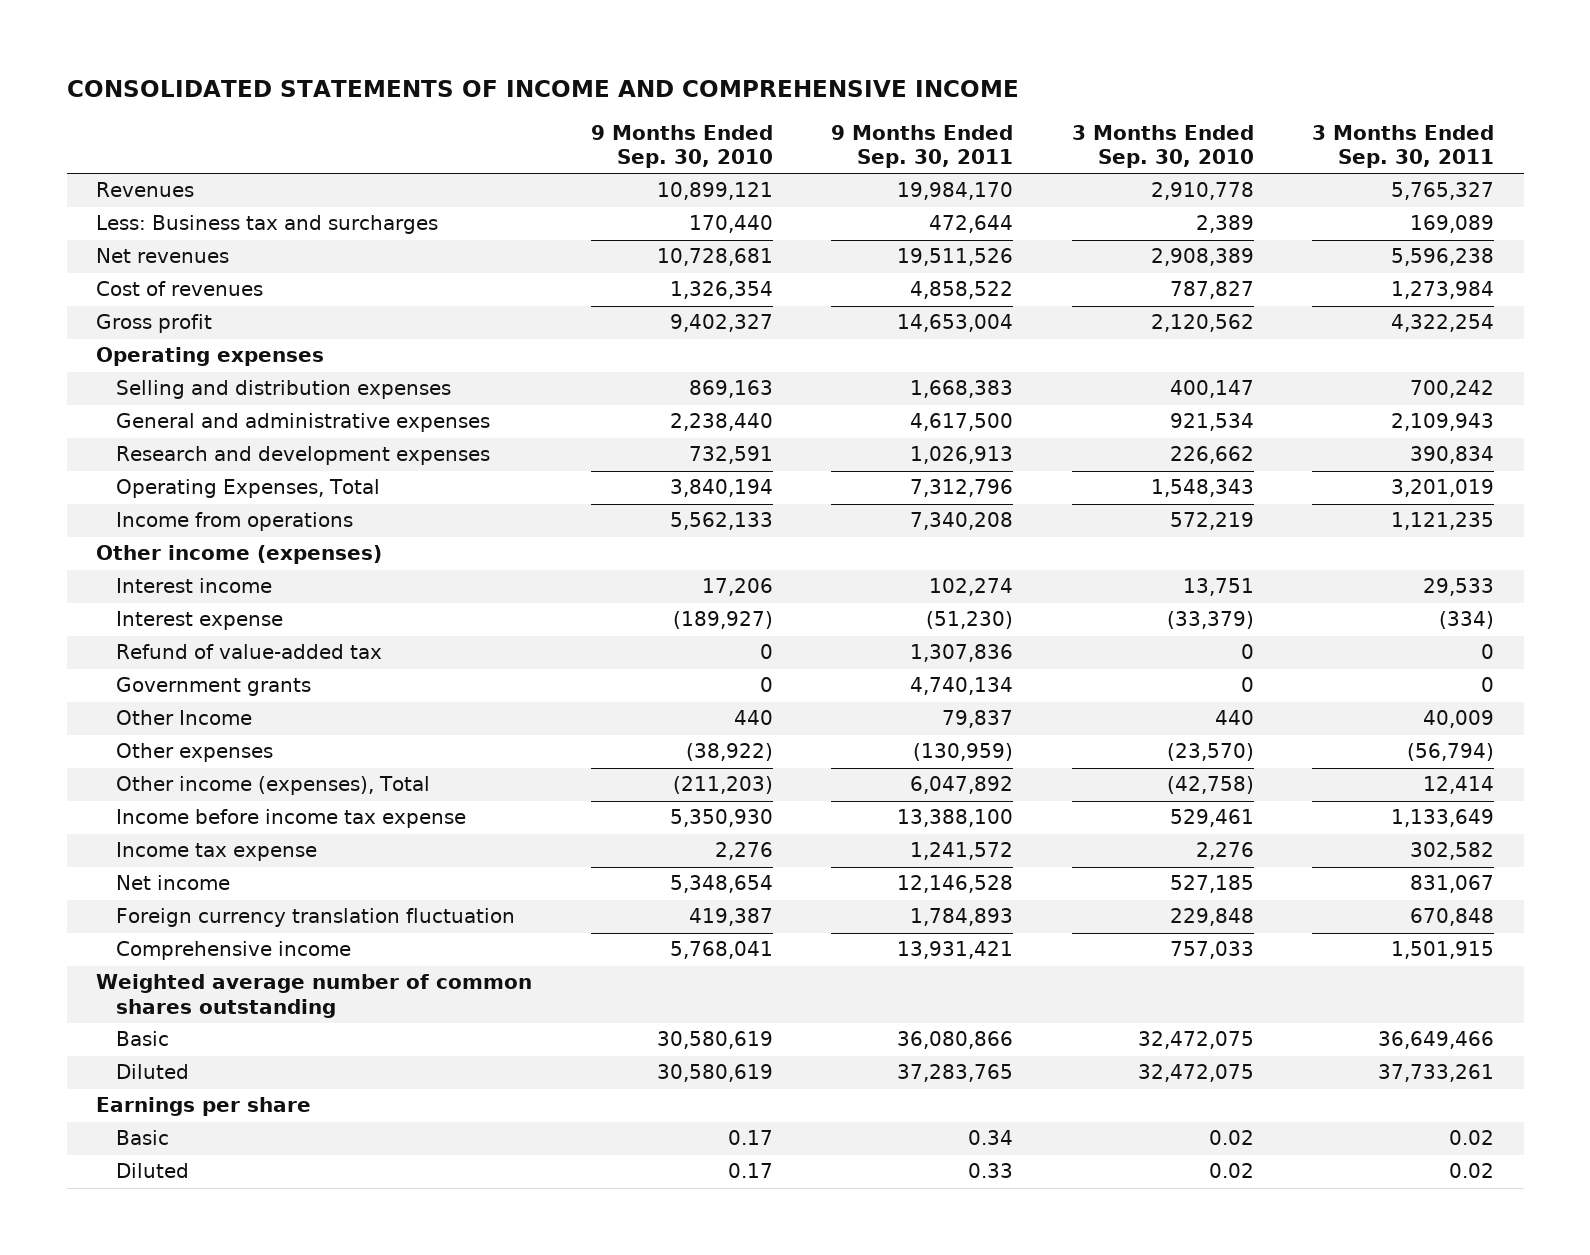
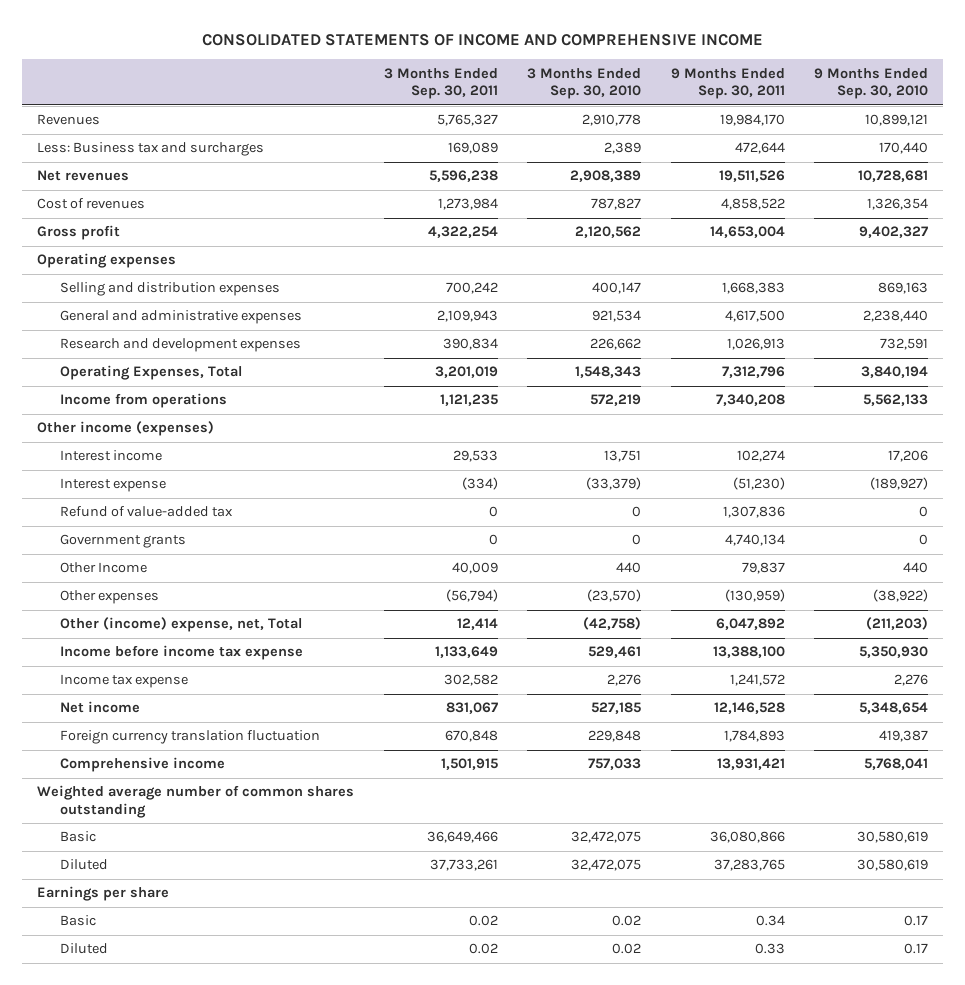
[115,776,430,796] Other income (expenses), Total -> [59,617,302,633] Other (income) expense, net, Total

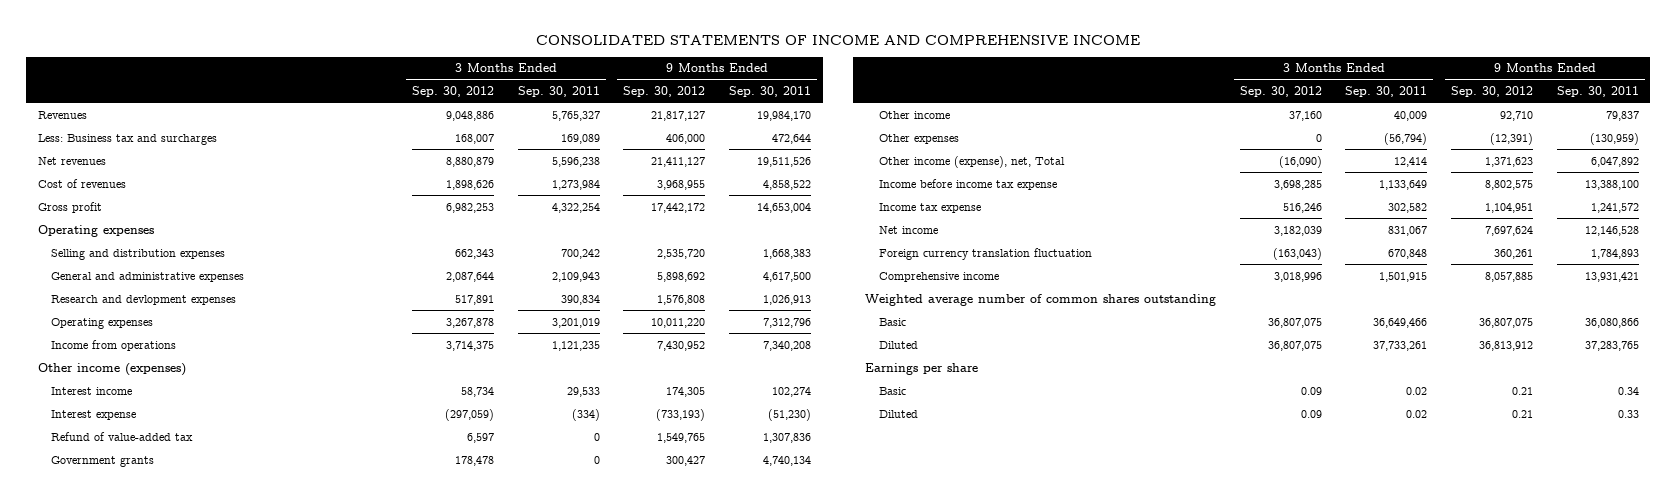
[527,67,642,100] 3 Months Ended Sep. 30, 2010 -> none
[814,67,929,100] 9 Months Ended Sep. 30, 2010 -> none
none -> [412,86,495,98] Sep. 30, 2012
none -> [623,86,706,98] Sep. 30, 2012
[59,338,301,353] Research and development expenses -> [50,294,236,305] Research and devlopment expenses
[59,365,242,381] Operating Expenses, Total -> [50,317,153,329] Operating expenses
[59,562,147,574] Other Income -> [878,110,950,119] Other income
[59,617,302,633] Other (income) expense, net, Total -> [878,155,1065,168] Other income (expense), net, Total

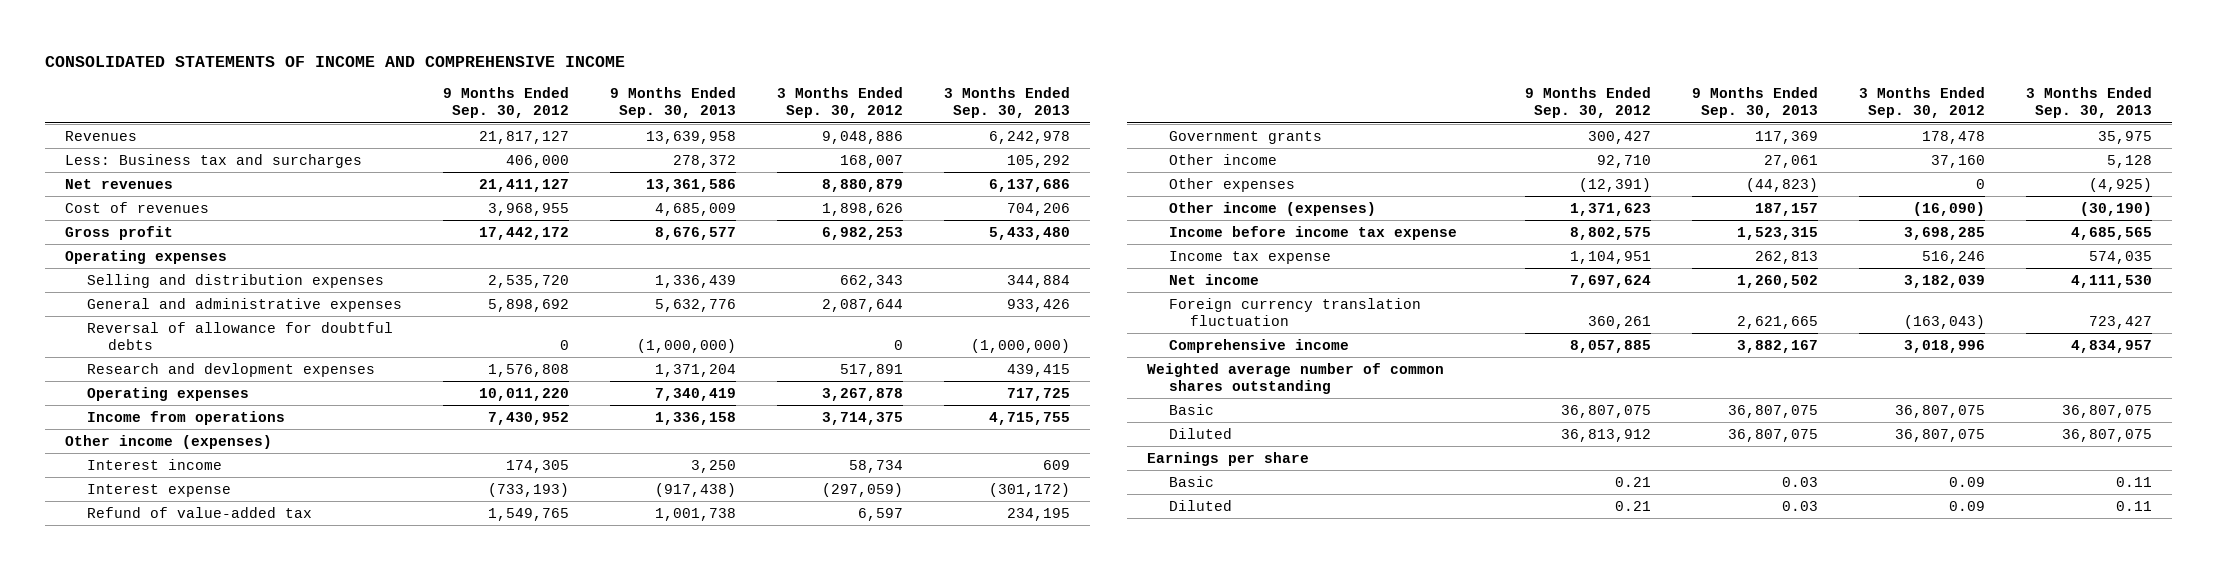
[517,86,600,98] Sep. 30, 2011 -> none
[728,86,811,98] Sep. 30, 2011 -> none
none -> [609,87,736,119] 9 Months Ended Sep. 30, 2013
none -> [943,87,1070,119] 3 Months Ended Sep. 30, 2013
none -> [86,321,393,350] Reversal of allowance for doubtful debts
[878,155,1065,168] Other income (expense), net, Total -> [1168,201,1376,216] Other income (expenses)

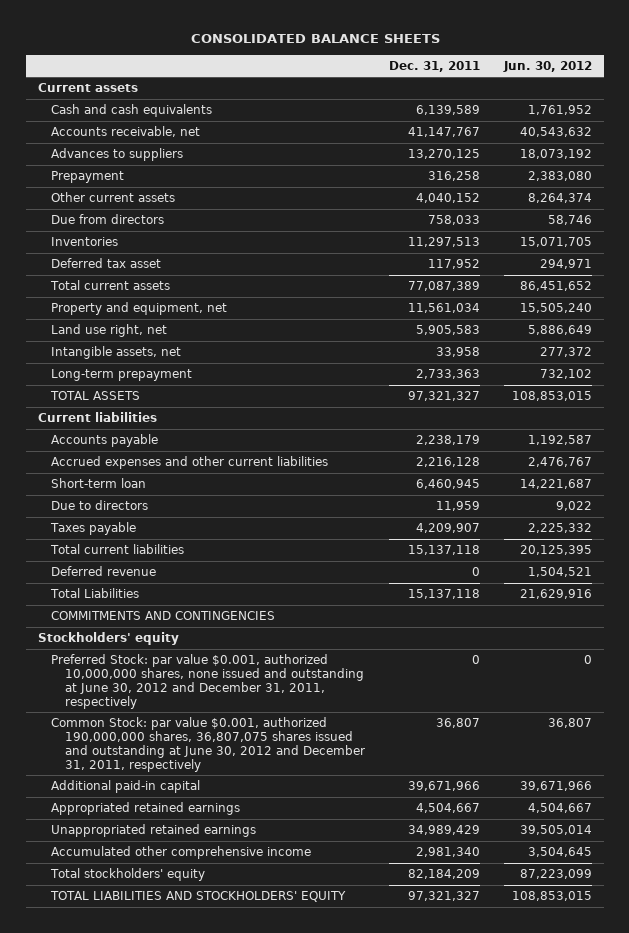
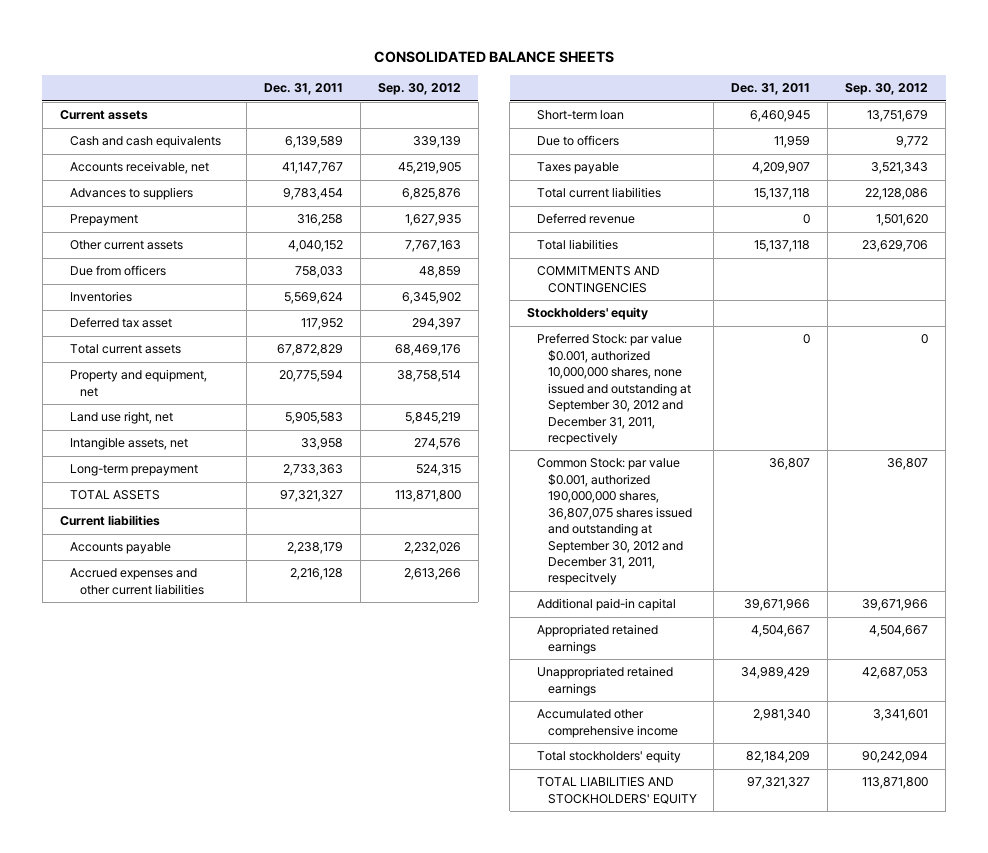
[502,60,592,72] Jun. 30, 2012 -> none
none -> [377,83,461,96] Sep. 30, 2012
[407,149,480,160] 13,270,125 -> [282,188,343,201] 9,783,454
[51,214,165,225] Due from directors -> [69,265,166,277] Due from officers
[407,237,480,248] 11,297,513 -> [283,292,343,305] 5,569,624
[407,281,480,292] 77,087,389 -> [276,344,343,357] 67,872,829
[407,303,480,314] 11,561,034 -> [278,370,343,383] 20,775,594
[51,500,149,511] Due to directors -> [537,135,620,147] Due to officers
[50,588,140,599] Total Liabilities -> [537,239,619,251] Total liabilities
[51,654,364,709] Preferred Stock: par value $0.001, authorized 10,000,000 shares, none issued and outstanding at June 30, 2012 and December 31, 2011, respectively -> [537,333,691,446] Preferred Stock: par value $0.001, authorized 10,000,000 shares, none issued and outstanding at September 30, 2012 and December 31, 2011, recpectively
[51,717,365,772] Common Stock: par value $0.001, authorized 190,000,000 shares, 36,807,075 shares issued and outstanding at June 30, 2012 and December 31, 2011, respectively -> [537,458,692,586] Common Stock: par value $0.001, authorized 190,000,000 shares, 36,807,075 shares issued and outstanding at September 30, 2012 and December 31, 2011, respecitvely

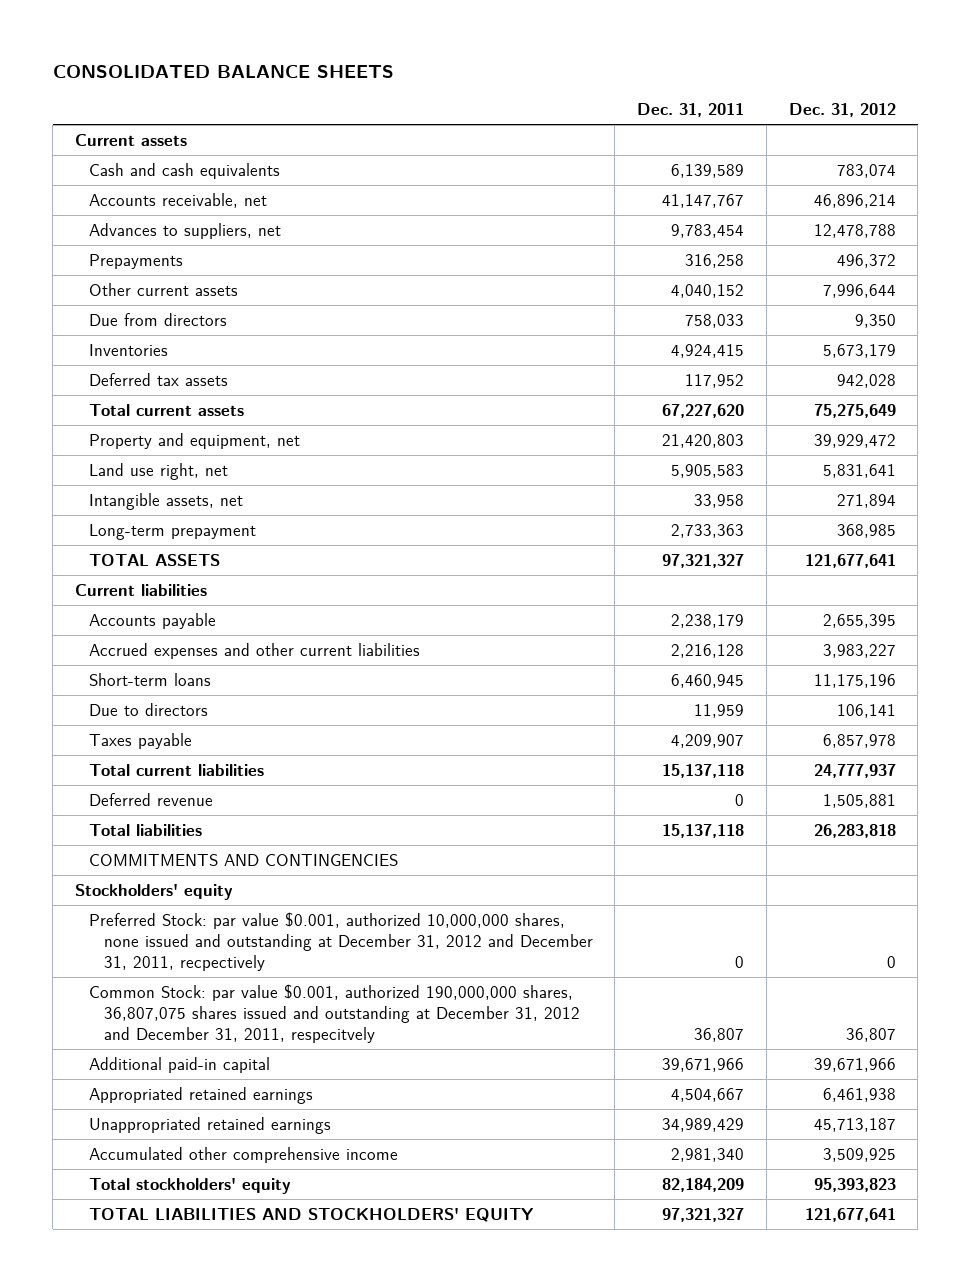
[377,83,461,96] Sep. 30, 2012 -> none
none -> [788,103,896,118] Dec. 31, 2012
[69,187,193,201] Advances to suppliers -> [89,222,282,239] Advances to suppliers, net
[69,214,138,227] Prepayment -> [89,253,184,269] Prepayments
[69,265,166,277] Due from officers -> [89,312,228,326] Due from directors
[283,292,343,305] 5,569,624 -> [671,343,745,358] 4,924,415
[69,317,172,329] Deferred tax asset -> [89,372,229,386] Deferred tax assets
[276,344,343,357] 67,872,829 -> [662,403,745,418] 67,227,620
[278,370,343,383] 20,775,594 -> [662,433,745,448] 21,420,803
[537,110,625,121] Short-term loan -> [89,672,212,686] Short-term loans
[537,135,620,147] Due to officers -> [89,702,209,716] Due to directors
[537,333,691,446] Preferred Stock: par value $0.001, authorized 10,000,000 shares, none issued and outstanding at September 30, 2012 and December 31, 2011, recpectively -> [89,911,593,972] Preferred Stock: par value $0.001, authorized 10,000,000 shares, none issued and outstanding at December 31, 2012 and December 31, 2011, recpectively
[537,458,692,586] Common Stock: par value $0.001, authorized 190,000,000 shares, 36,807,075 shares issued and outstanding at September 30, 2012 and December 31, 2011, respecitvely -> [89,983,580,1044] Common Stock: par value $0.001, authorized 190,000,000 shares, 36,807,075 shares issued and outstanding at December 31, 2012 and December 31, 2011, respecitvely

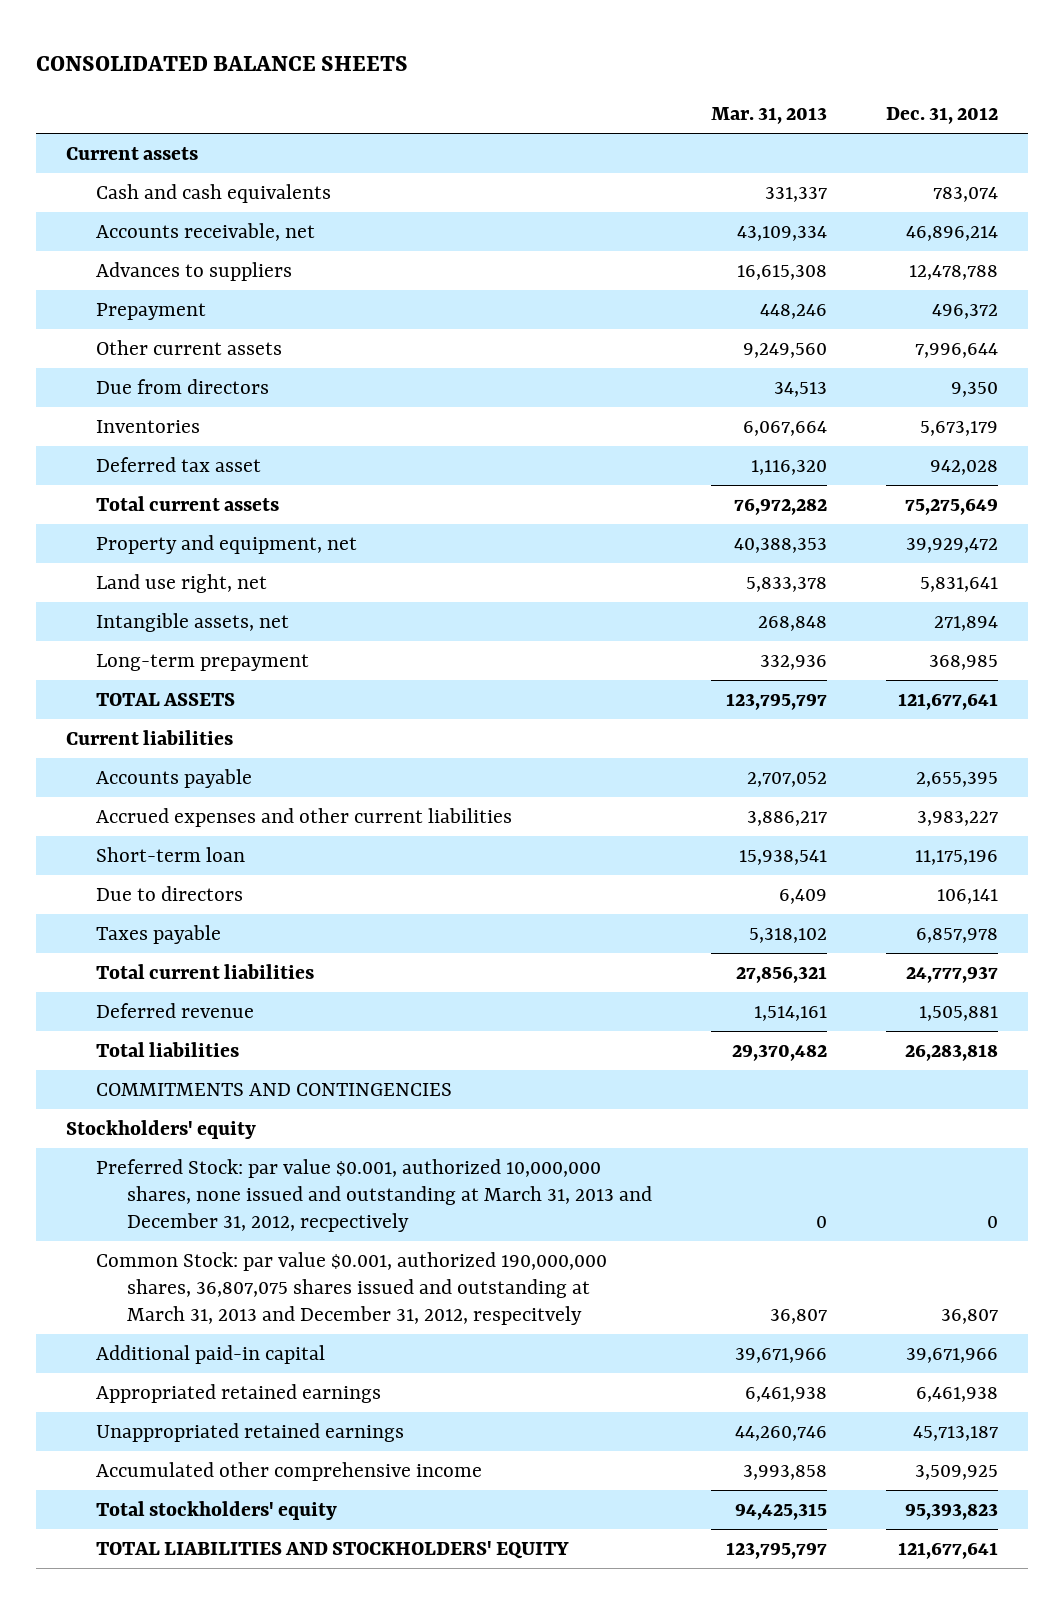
[637,103,745,118] Dec. 31, 2011 -> none
none -> [710,107,827,125] Mar. 31, 2013
[89,222,282,239] Advances to suppliers, net -> [96,262,293,282] Advances to suppliers
[89,253,184,269] Prepayments -> [96,303,207,321] Prepayment
[89,372,229,386] Deferred tax assets -> [96,457,262,473] Deferred tax asset
[89,672,212,686] Short-term loans -> [96,847,246,863] Short-term loan
[89,911,593,972] Preferred Stock: par value $0.001, authorized 10,000,000 shares, none issued and outstanding at December 31, 2012 and December 31, 2011, recpectively -> [96,1159,652,1232] Preferred Stock: par value $0.001, authorized 10,000,000 shares, none issued and outstanding at March 31, 2013 and December 31, 2012, recpectively
[89,983,580,1044] Common Stock: par value $0.001, authorized 190,000,000 shares, 36,807,075 shares issued and outstanding at December 31, 2012 and December 31, 2011, respecitvely -> [96,1252,608,1325] Common Stock: par value $0.001, authorized 190,000,000 shares, 36,807,075 shares issued and outstanding at March 31, 2013 and December 31, 2012, respecitvely

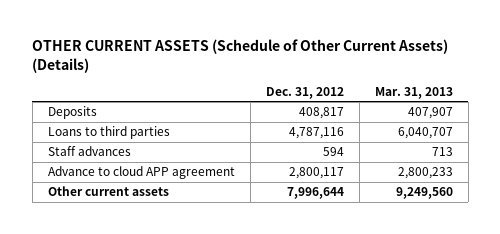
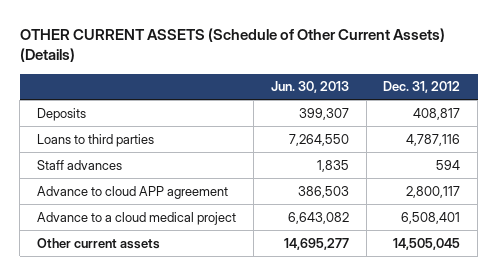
[374,86,453,99] Mar. 31, 2013 -> none
none -> [270,81,349,94] Jun. 30, 2013
none -> [37,211,237,225] Advance to a cloud medical project
[286,187,344,200] 7,996,644 -> [393,237,461,250] 14,505,045

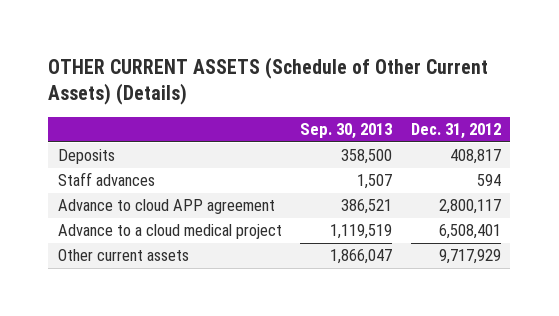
[270,81,349,94] Jun. 30, 2013 -> none
none -> [300,123,393,140] Sep. 30, 2013
[37,133,155,147] Loans to third parties -> none
[393,237,461,250] 14,505,045 -> [438,249,501,265] 9,717,929

